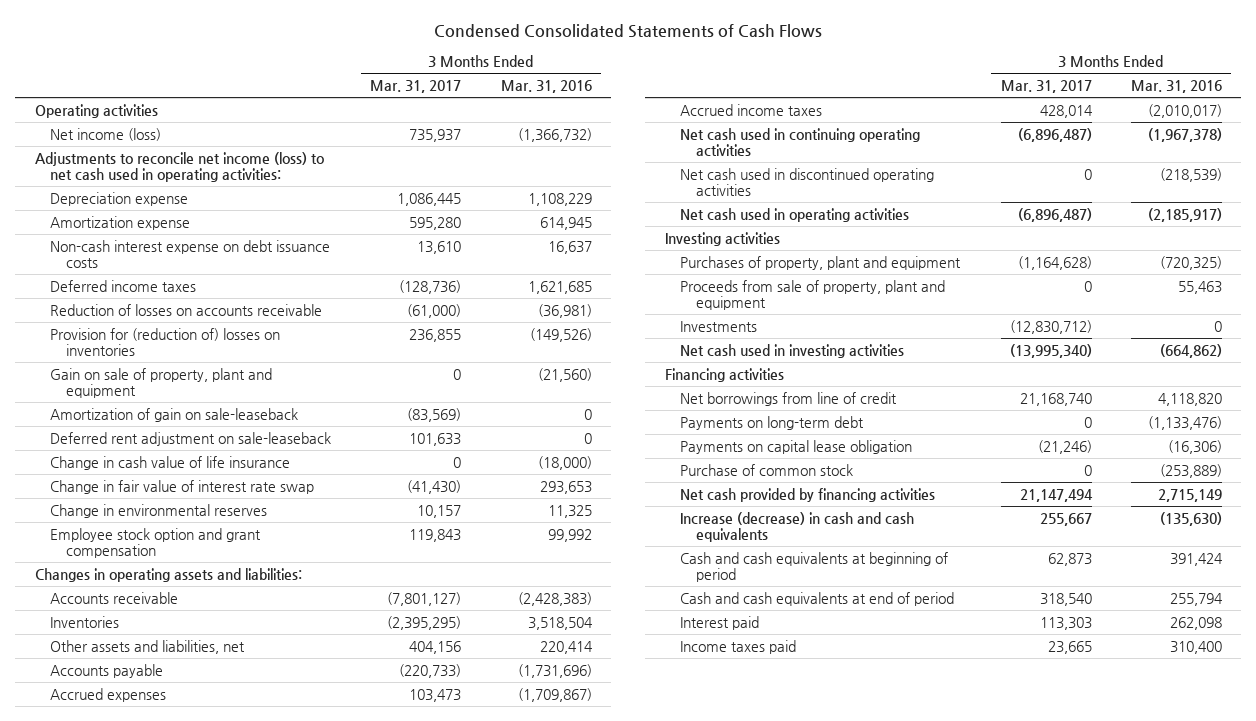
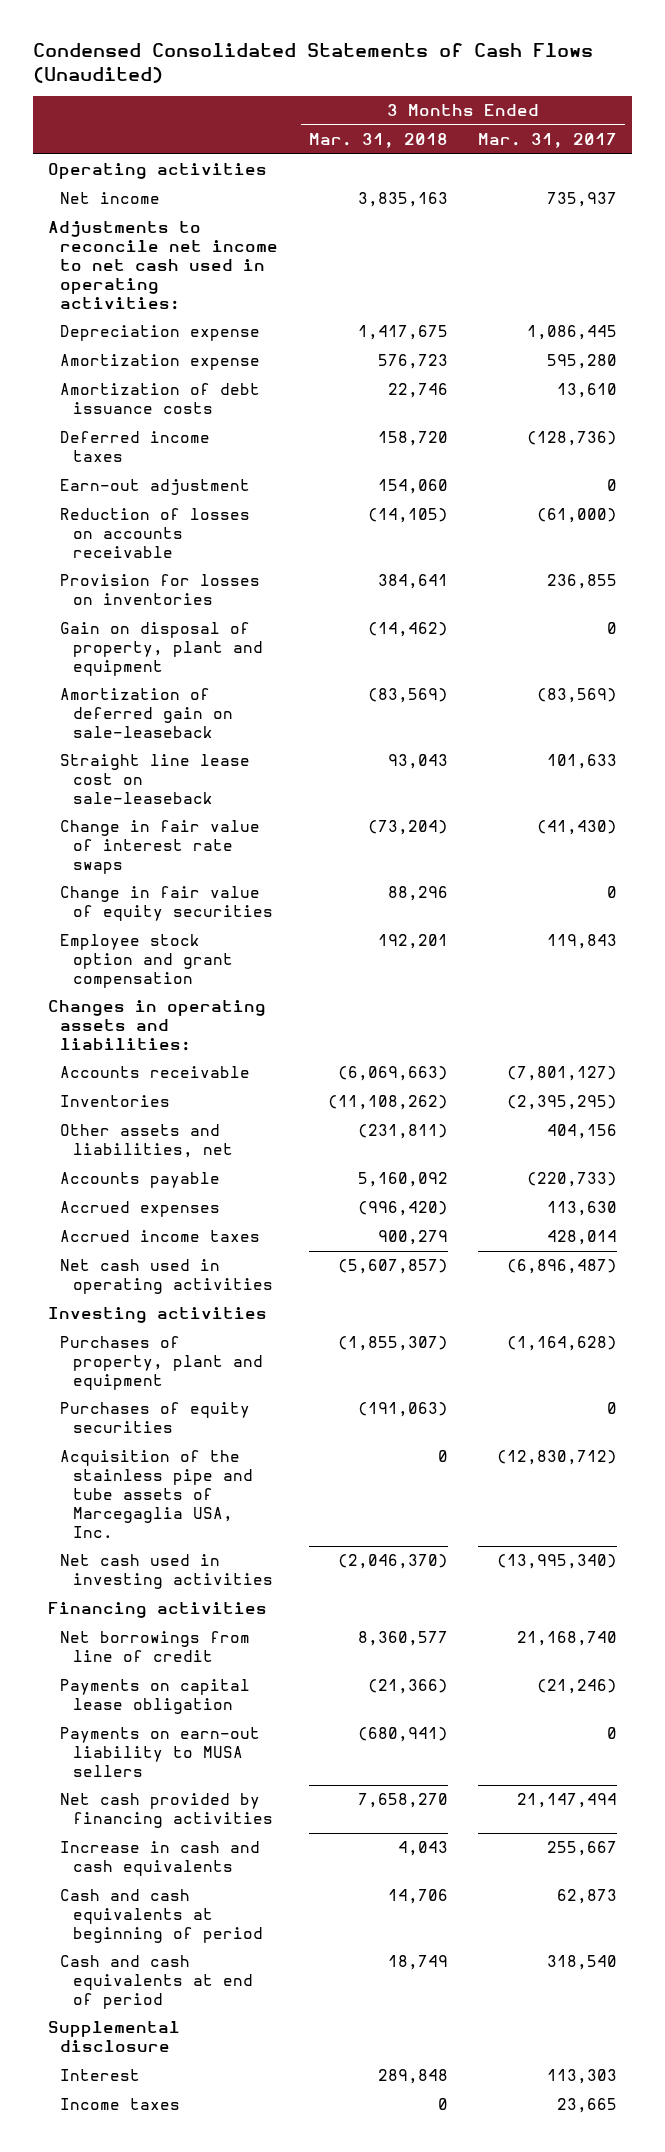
[434,24,823,39] Condensed Consolidated Statements of Cash Flows -> [32,42,593,83] Condensed Consolidated Statements of Cash Flows (Unaudited)
[500,79,592,93] Mar. 31, 2016 -> none
none -> [308,133,448,149] Mar. 31, 2018
[50,127,162,141] Net income (loss) -> [60,192,161,205] Net income
[34,151,324,182] Adjustments to reconcile net income (loss) to net cash used in operating activities: -> [47,221,279,310] Adjustments to reconcile net income to net cash used in operating activities:
[50,239,331,268] Non-cash interest expense on debt issuance costs -> [60,383,261,415] Amortization of debt issuance costs
none -> [60,479,251,496] Earn-out adjustment
[50,455,291,470] Change in cash value of life insurance -> none
[50,503,268,518] Change in environmental reserves -> none
[50,327,281,356] Provision for (reduction of) losses on inventories -> [60,574,261,606] Provision for losses on inventories
[50,367,273,398] Gain on sale of property, plant and equipment -> [60,622,263,677] Gain on disposal of property, plant and equipment
[50,407,299,422] Amortization of gain on sale-leaseback -> [60,688,233,739] Amortization of deferred gain on sale-leaseback
[50,431,332,446] Deferred rent adjustment on sale-leaseback -> [60,754,251,805] Straight line lease cost on sale-leaseback
[50,479,315,494] Change in fair value of interest rate swap -> [60,820,261,875] Change in fair value of interest rate swaps
none -> [60,886,273,922] Change in fair value of equity securities
[409,688,462,702] 103,473 -> [546,1201,617,1217] 113,630
[680,127,921,156] Net cash used in continuing operating activities -> none
[680,167,935,196] Net cash used in discontinued operating activities -> none
[680,279,946,310] Proceeds from sale of property, plant and equipment -> none
none -> [60,1402,251,1434] Purchases of equity securities
[680,320,758,332] Investments -> [60,1450,253,1538] Acquisition of the stainless pipe and tube assets of Marcegaglia USA, Inc.
[680,415,865,430] Payments on long-term debt -> none
[680,463,854,476] Purchase of common stock -> none
none -> [60,1727,261,1778] Payments on earn-out liability to MUSA sellers
[680,511,915,542] Increase (decrease) in cash and cash equivalents -> [60,1841,261,1877] Increase in cash and cash equivalents
none -> [47,2021,180,2053] Supplemental disclosure
[680,615,760,630] Interest paid -> [60,2069,141,2082] Interest
[680,639,797,654] Income taxes paid -> [60,2098,181,2111] Income taxes

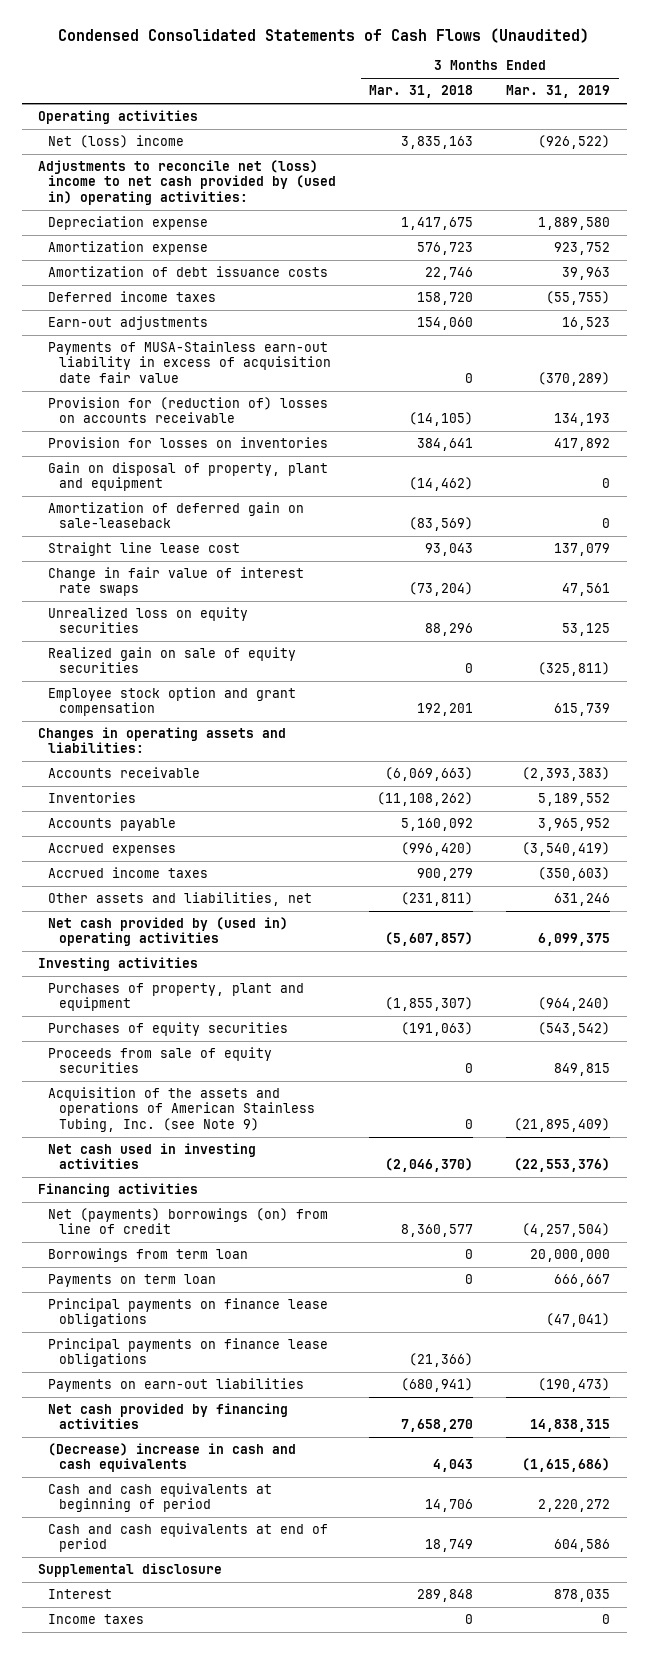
[477,133,617,149] Mar. 31, 2017 -> none
none -> [506,85,611,99] Mar. 31, 2019
[60,192,161,205] Net income -> [48,134,185,148] Net (loss) income
[47,221,279,310] Adjustments to reconcile net income to net cash used in operating activities: -> [38,159,337,205] Adjustments to reconcile net (loss) income to net cash provided by (used in) operating activities:
[60,479,251,496] Earn-out adjustment -> [48,315,209,330] Earn-out adjustments
none -> [48,340,331,383] Payments of MUSA-Stainless earn-out liability in excess of acquisition date fair value
[60,508,251,559] Reduction of losses on accounts receivable -> [48,396,329,424] Provision for (reduction of) losses on accounts receivable
[60,754,251,805] Straight line lease cost on sale-leaseback -> [48,541,241,556] Straight line lease cost
[60,886,273,922] Change in fair value of equity securities -> [48,606,249,634] Unrealized loss on equity securities
none -> [48,646,297,674] Realized gain on sale of equity securities
[60,1124,233,1159] Other assets and liabilities, net -> [48,891,313,906] Other assets and liabilities, net
[60,1259,273,1295] Net cash used in operating activities -> [48,916,289,947] Net cash provided by (used in) operating activities
none -> [48,1046,273,1074] Proceeds from sale of equity securities
[60,1450,253,1538] Acquisition of the stainless pipe and tube assets of Marcegaglia USA, Inc. -> [48,1086,315,1132] Acquisition of the assets and operations of American Stainless Tubing, Inc. (see Note 9)
[60,1631,251,1663] Net borrowings from line of credit -> [48,1207,329,1235] Net (payments) borrowings (on) from line of credit
none -> [48,1247,249,1262] Borrowings from term loan
none -> [48,1273,217,1287] Payments on term loan
none -> [48,1297,329,1328] Principal payments on finance lease obligations
[60,1679,251,1715] Payments on capital lease obligation -> [48,1337,329,1368] Principal payments on finance lease obligations
[60,1727,261,1778] Payments on earn-out liability to MUSA sellers -> [48,1377,305,1392] Payments on earn-out liabilities
[60,1841,261,1877] Increase in cash and cash equivalents -> [48,1442,297,1473] (Decrease) increase in cash and cash equivalents

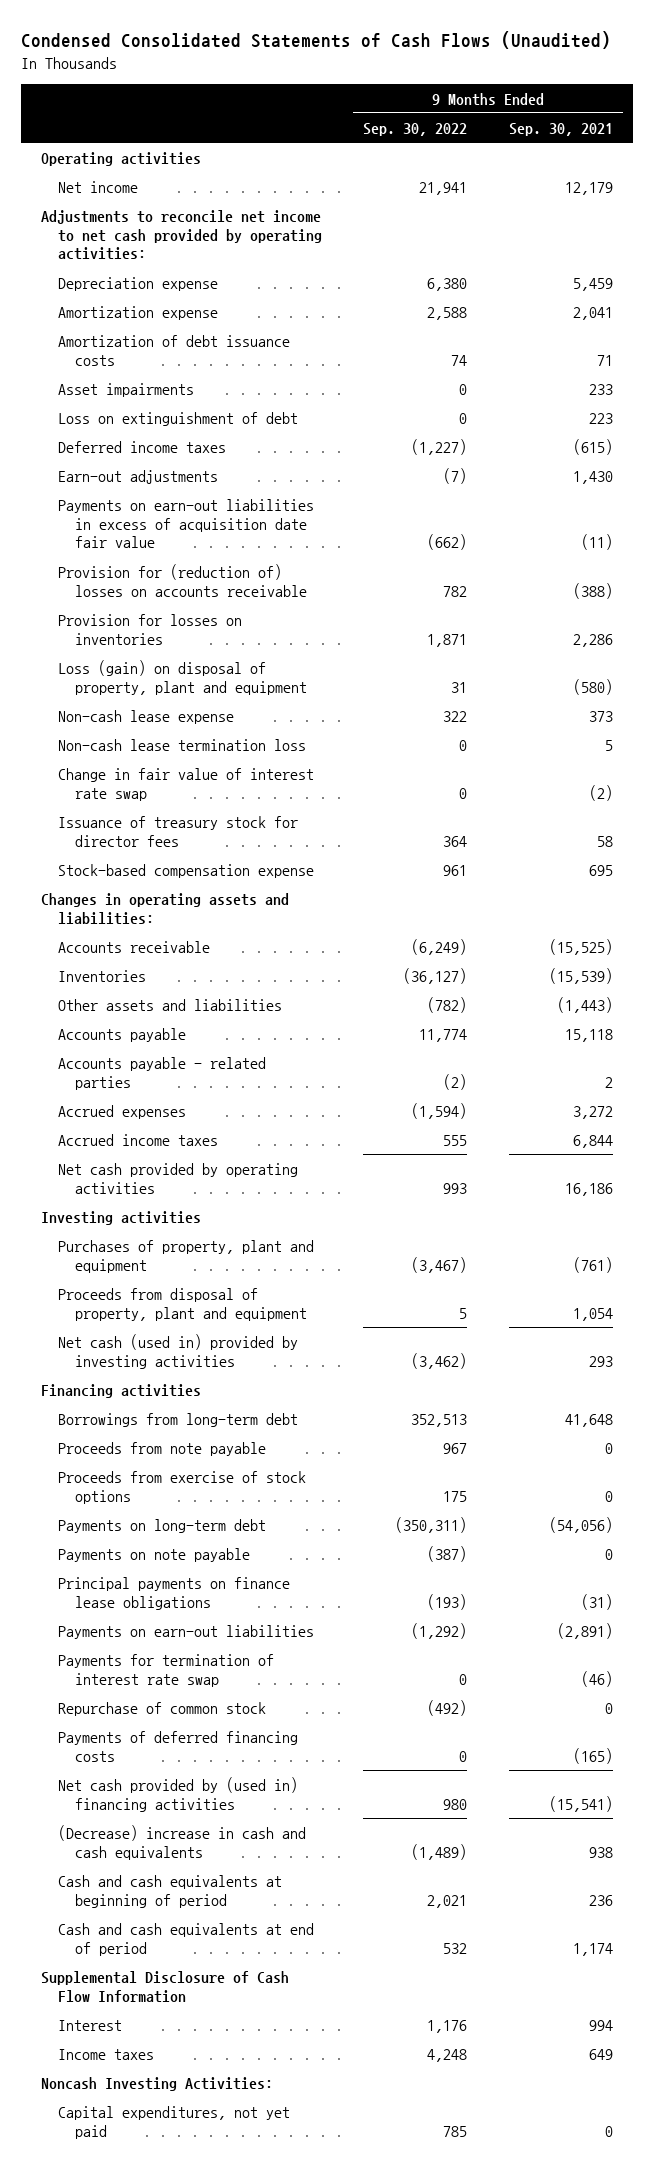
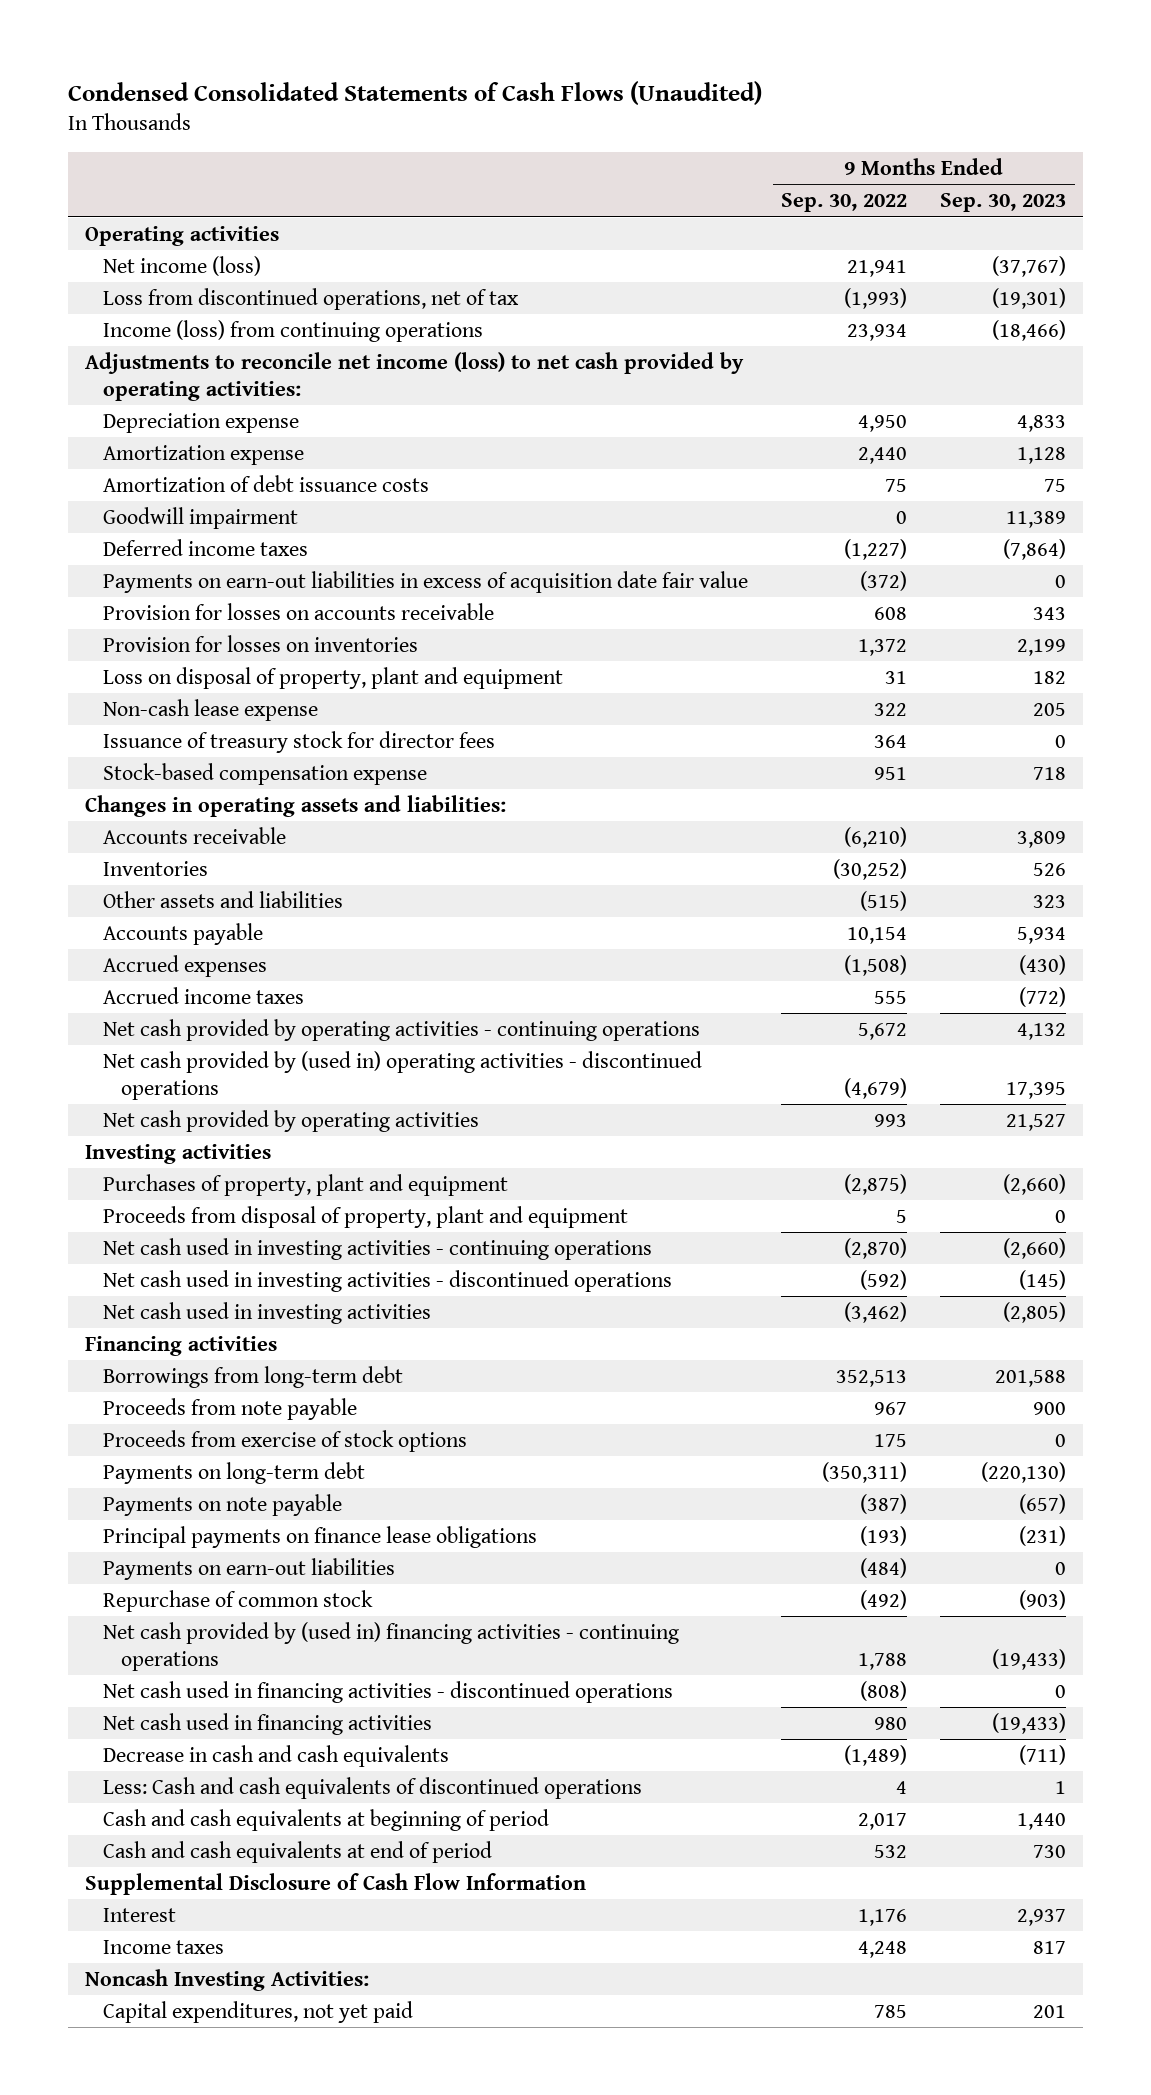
[508,122,613,136] Sep. 30, 2021 -> none
none -> [940,193,1067,213] Sep. 30, 2023
[58,382,195,397] Asset impairments -> none
[58,411,299,426] Loss on extinguishment of debt -> none
[58,180,139,193] Net income -> [102,255,261,276] Net income (loss)
none -> [102,287,519,310] Loss from discontinued operations, net of tax
none -> [102,319,483,342] Income (loss) from continuing operations
[41,209,323,261] Adjustments to reconcile net income to net cash provided by operating activities: -> [84,351,744,401] Adjustments to reconcile net income (loss) to net cash provided by operating activities:
[427,277,468,291] 6,380 -> [858,414,908,432] 4,950
[427,306,468,320] 2,588 -> [858,446,908,464] 2,440
[451,354,468,366] 74 -> [885,478,908,492] 75
none -> [102,506,298,529] Goodwill impairment
[58,469,219,484] Earn-out adjustments -> none
[427,534,468,551] (662) -> [860,570,908,591] (372)
[58,563,307,597] Provision for (reduction of) losses on accounts receivable -> [102,602,494,620] Provision for losses on accounts receivable
[443,585,468,597] 782 -> [874,606,908,620] 608
[427,633,468,647] 1,871 -> [858,638,908,656] 1,372
[58,659,307,695] Loss (gain) on disposal of property, plant and equipment -> [102,666,563,689] Loss on disposal of property, plant and equipment
[58,738,307,751] Non-cash lease termination loss -> none
[58,767,315,801] Change in fair value of interest rate swap -> none
[443,864,468,876] 961 -> [874,766,908,780] 951
[58,1056,267,1090] Accounts payable - related parties -> none
[411,938,468,955] (6,249) -> [844,826,908,848] (6,210)
[403,967,468,984] (36,127) -> [833,858,908,880] (30,252)
[427,996,468,1013] (782) -> [860,890,908,911] (515)
[419,1028,468,1042] 11,774 -> [847,926,908,944] 10,154
[411,1102,468,1119] (1,594) -> [844,954,908,976] (1,508)
none -> [102,1018,700,1041] Net cash provided by operating activities - continuing operations
none -> [102,1050,702,1100] Net cash provided by (used in) operating activities - discontinued operations
[411,1256,468,1273] (3,467) -> [844,1173,908,1195] (2,875)
none -> [102,1237,652,1260] Net cash used in investing activities - continuing operations
none -> [102,1269,672,1292] Net cash used in investing activities - discontinued operations
[58,1333,299,1369] Net cash (used in) provided by investing activities -> [102,1301,431,1324] Net cash used in investing activities
[58,1653,275,1687] Payments for termination of interest rate swap -> none
[411,1622,468,1639] (1,292) -> [860,1557,908,1578] (484)
[58,1730,299,1762] Payments of deferred financing costs -> none
none -> [102,1621,679,1671] Net cash provided by (used in) financing activities - continuing operations
none -> [102,1680,673,1703] Net cash used in financing activities - discontinued operations
[58,1776,299,1812] Net cash provided by (used in) financing activities -> [102,1712,432,1735] Net cash used in financing activities
[58,1824,307,1860] (Decrease) increase in cash and cash equivalents -> [102,1744,449,1767] Decrease in cash and cash equivalents
none -> [102,1776,642,1799] Less: Cash and cash equivalents of discontinued operations
[427,1894,468,1908] 2,021 -> [858,1812,908,1830] 2,017

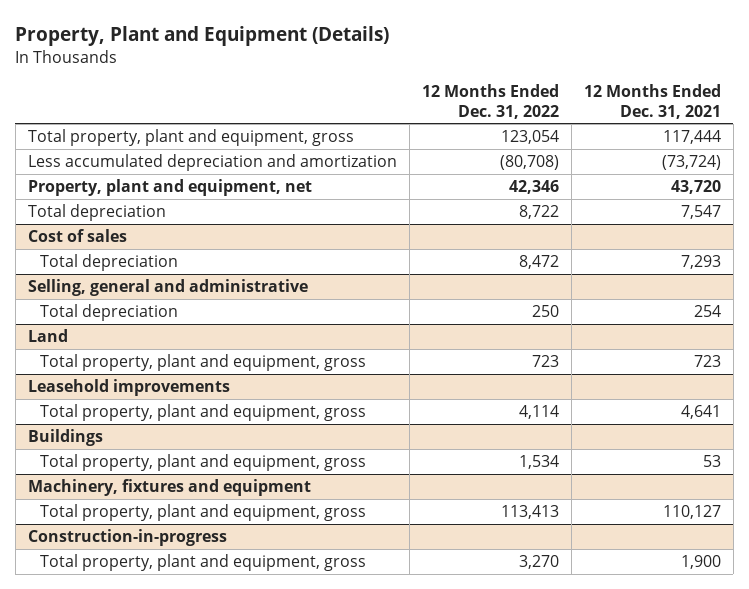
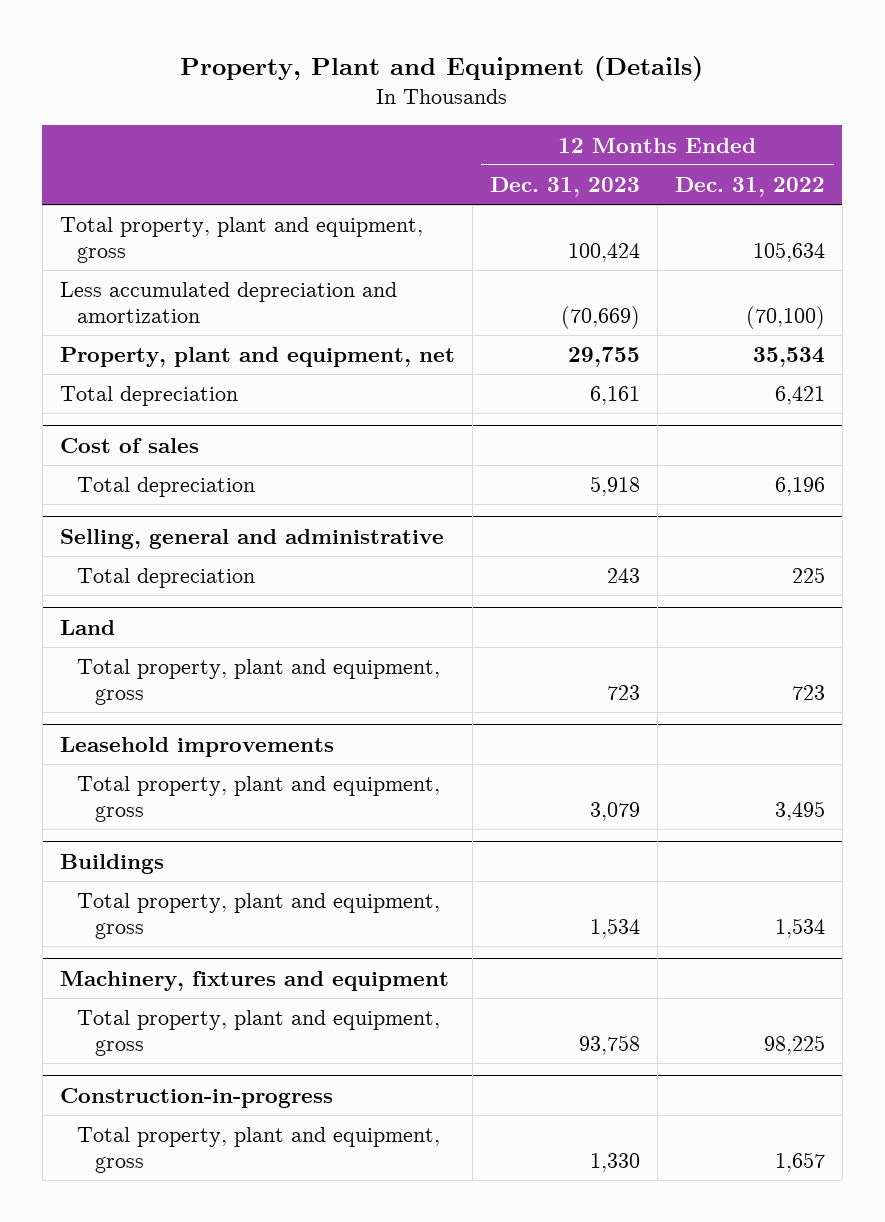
[583,83,721,119] 12 Months Ended Dec. 31, 2021 -> none
none -> [489,176,640,197] Dec. 31, 2023
[500,130,559,145] 123,054 -> [752,241,825,262] 105,634
[499,155,559,171] (80,708) -> [745,305,825,329] (70,100)
[508,180,559,195] 42,346 -> [752,347,825,368] 35,534
[518,205,559,220] 8,722 -> [774,386,825,406] 6,421
[518,255,559,270] 8,472 -> [774,477,825,497] 6,196
[531,305,559,318] 250 -> [791,567,825,584] 225
[518,405,559,420] 4,114 -> [774,800,825,821] 3,495
[500,505,559,520] 113,413 -> [763,1034,825,1055] 98,225
[518,555,559,570] 3,270 -> [774,1151,825,1172] 1,657

